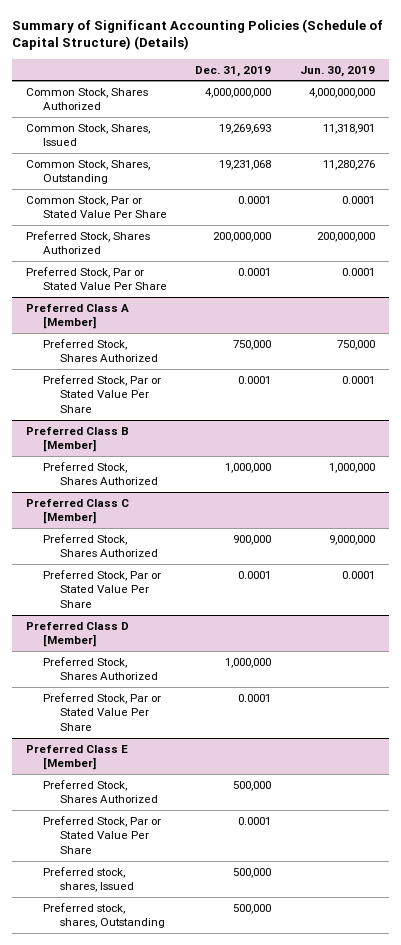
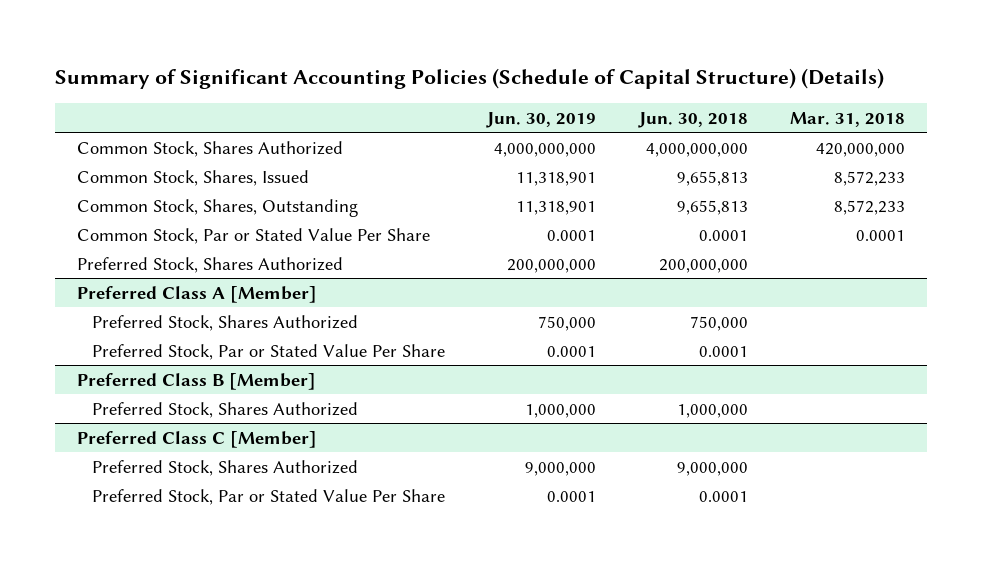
[195,65,272,77] Dec. 31, 2019 -> none
none -> [637,111,748,128] Jun. 30, 2018
none -> [790,111,906,127] Mar. 31, 2018
[322,159,375,170] 11,280,276 -> [516,200,597,215] 11,318,901
[26,266,168,291] Preferred Stock, Par or Stated Value Per Share -> none
[26,621,130,648] Preferred Class D [Member] -> none
[43,656,158,681] Preferred Stock, Shares Authorized -> none
[43,692,162,731] Preferred Stock, Par or Stated Value Per Share -> none
[26,744,129,771] Preferred Class E [Member] -> none
[43,779,158,804] Preferred Stock, Shares Authorized -> none
[43,815,162,854] Preferred Stock, Par or Stated Value Per Share -> none
[43,866,134,893] Preferred stock, shares, Issued -> none
[43,902,165,929] Preferred stock, shares, Outstanding -> none

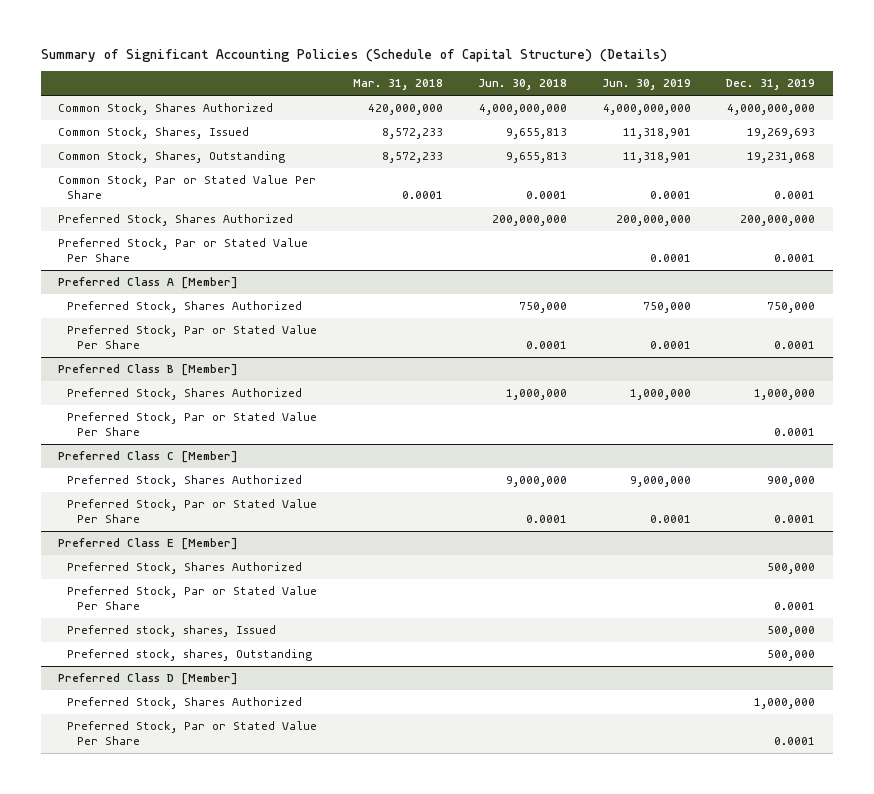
none -> [726,79,816,91] Dec. 31, 2019
none -> [58,238,309,263] Preferred Stock, Par or Stated Value Per Share
none -> [67,412,318,437] Preferred Stock, Par or Stated Value Per Share
none -> [58,538,239,551] Preferred Class E [Member]
none -> [67,562,303,575] Preferred Stock, Shares Authorized
none -> [67,586,318,611] Preferred Stock, Par or Stated Value Per Share
none -> [67,625,277,638] Preferred stock, shares, Issued
none -> [67,649,313,662] Preferred stock, shares, Outstanding
none -> [58,673,239,686] Preferred Class D [Member]
none -> [67,697,303,710] Preferred Stock, Shares Authorized
none -> [67,721,318,746] Preferred Stock, Par or Stated Value Per Share

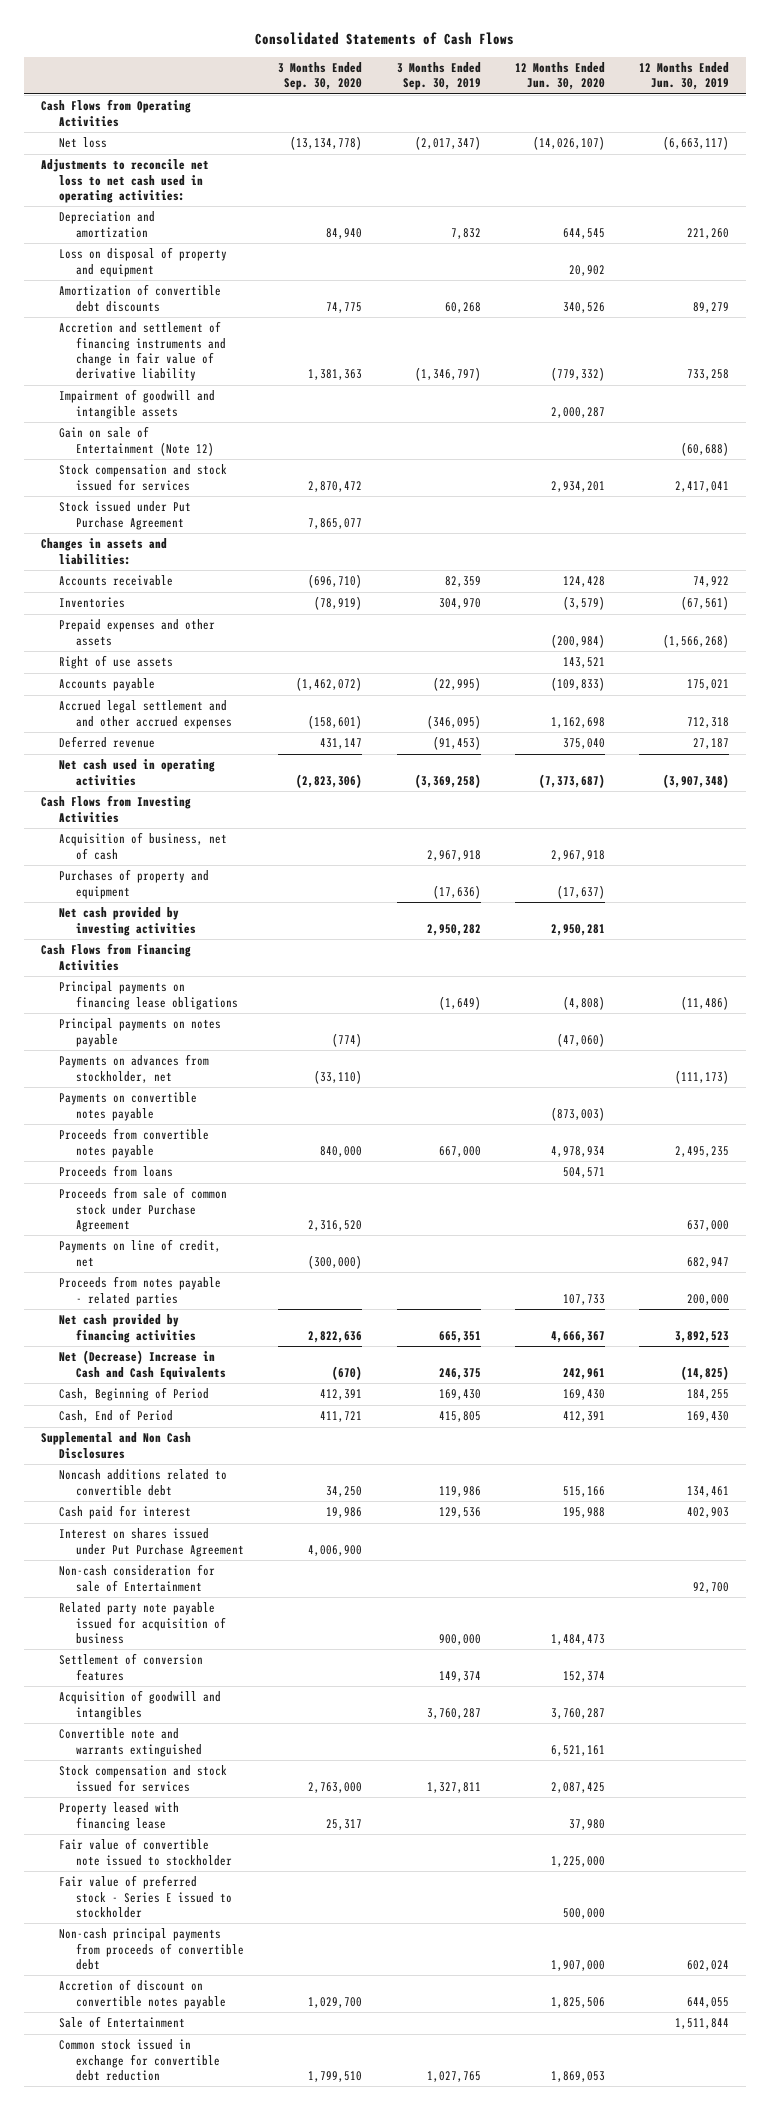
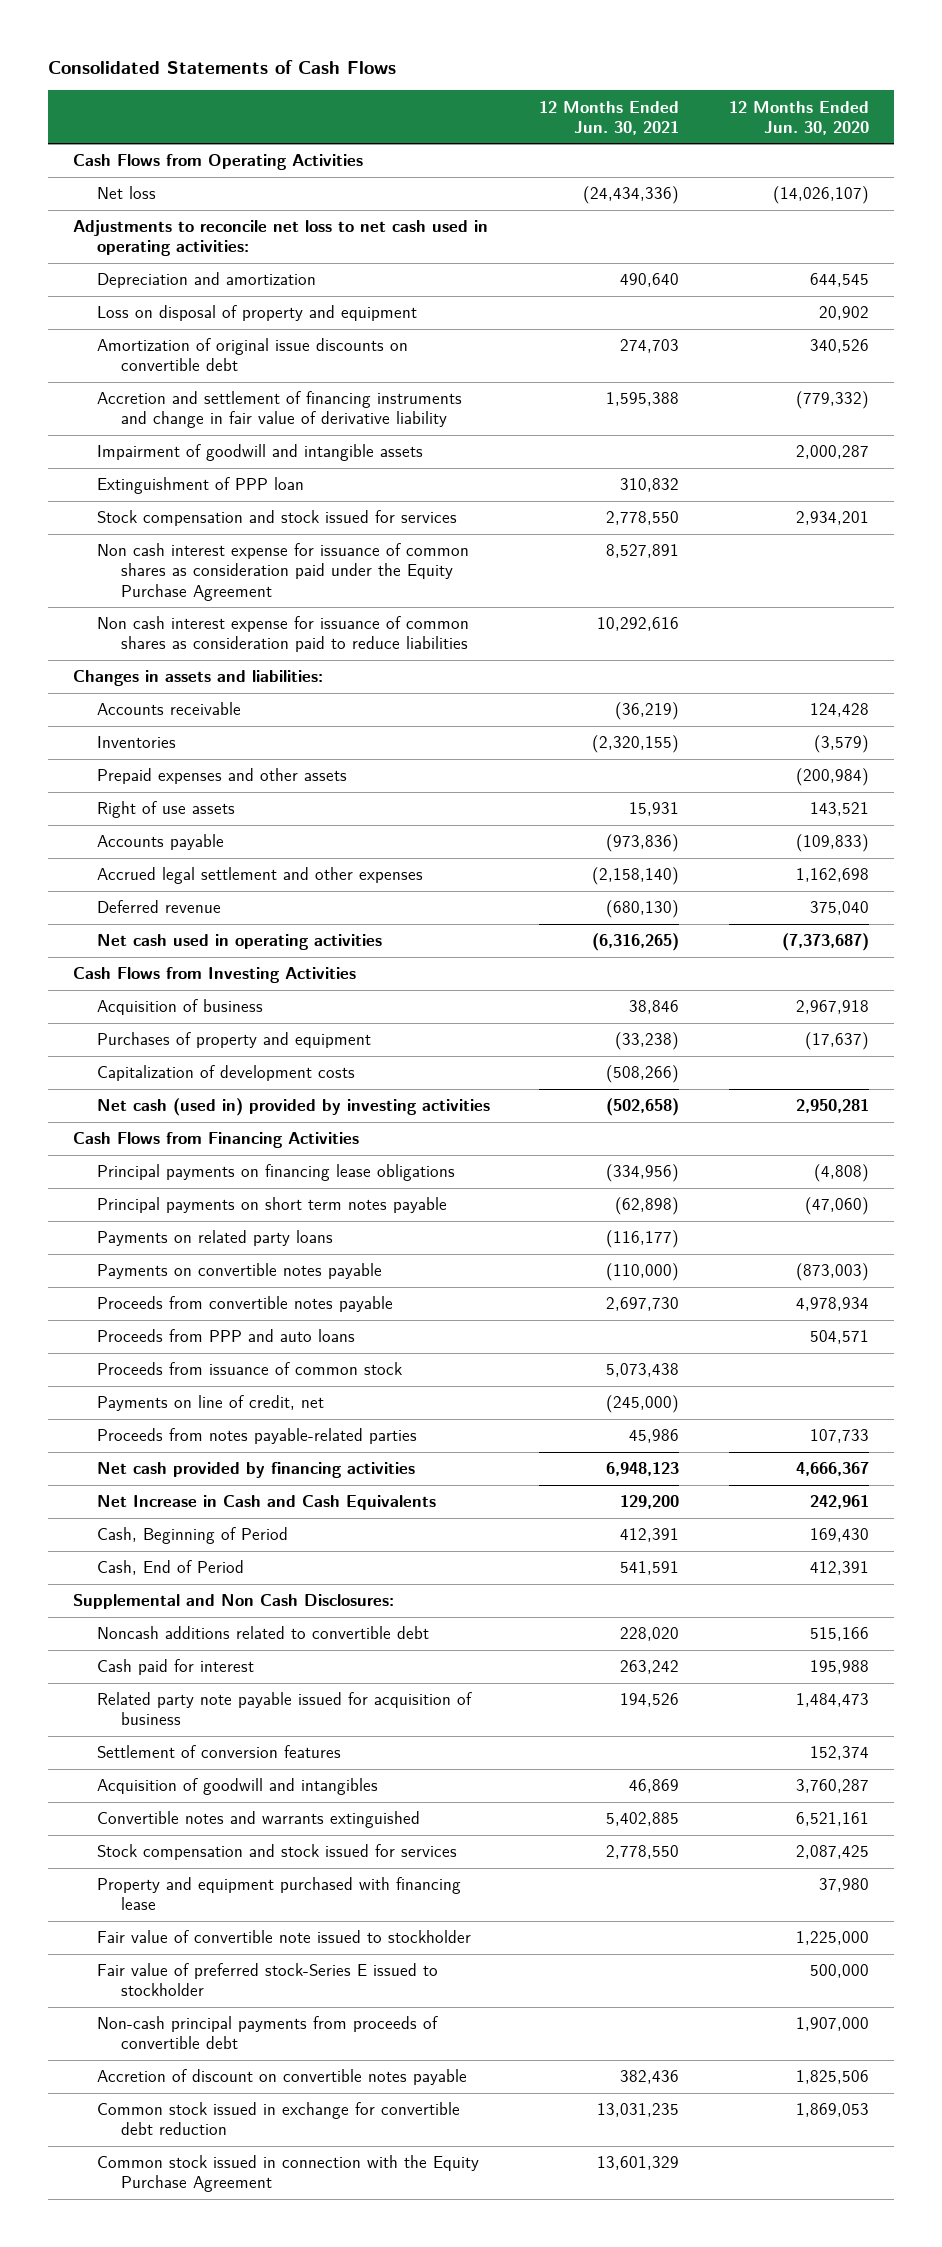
[278,61,363,91] 3 Months Ended Sep. 30, 2020 -> none
[396,61,481,91] 3 Months Ended Sep. 30, 2019 -> none
[638,61,729,91] 12 Months Ended Jun. 30, 2019 -> none
none -> [539,100,680,135] 12 Months Ended Jun. 30, 2021
[58,284,221,312] Amortization of convertible debt discounts -> [96,338,408,372] Amortization of original issue discounts on convertible debt
[58,426,215,456] Gain on sale of Entertainment (Note 12) -> none
none -> [96,477,304,495] Extinguishment of PPP loan
[58,501,191,530] Stock issued under Put Purchase Agreement -> none
none -> [96,543,469,601] Non cash interest expense for issuance of common shares as consideration paid under the Equity Purchase Agreement
none -> [96,616,469,653] Non cash interest expense for issuance of common shares as consideration paid to reduce liabilities
[58,700,233,729] Accrued legal settlement and and other accrued expenses -> [96,867,423,885] Accrued legal settlement and other expenses
[58,832,227,860] Acquisition of business, net of cash -> [96,999,263,1016] Acquisition of business
none -> [96,1065,355,1082] Capitalization of development costs
[58,907,197,936] Net cash provided by investing activities -> [96,1098,490,1117] Net cash (used in) provided by investing activities
[58,1018,221,1047] Principal payments on notes payable -> [96,1197,447,1214] Principal payments on short term notes payable
[58,1054,209,1083] Payments on advances from stockholder, net -> [96,1230,333,1247] Payments on related party loans
[58,1165,173,1178] Proceeds from loans -> [96,1329,355,1343] Proceeds from PPP and auto loans
[58,1187,227,1233] Proceeds from sale of common stock under Purchase Agreement -> [96,1362,402,1376] Proceeds from issuance of common stock
[58,1276,221,1306] Proceeds from notes payable - related parties -> [96,1428,417,1445] Proceeds from notes payable-related parties
[58,1350,227,1380] Net (Decrease) Increase in Cash and Cash Equivalents -> [96,1495,436,1511] Net Increase in Cash and Cash Equivalents
[41,1432,192,1459] Supplemental and Non Cash Disclosures -> [72,1594,394,1610] Supplemental and Non Cash Disclosures:
[58,1528,245,1557] Interest on shares issued under Put Purchase Agreement -> none
[58,1564,215,1592] Non-cash consideration for sale of Entertainment -> none
[58,1728,203,1757] Convertible note and warrants extinguished -> [96,1811,420,1829] Convertible notes and warrants extinguished
[58,1802,179,1831] Property leased with financing lease -> [96,1877,461,1911] Property and equipment purchased with financing lease
[58,1875,233,1919] Fair value of preferred stock - Series E issued to stockholder -> [96,1963,438,1997] Fair value of preferred stock-Series E issued to stockholder
[58,2016,185,2029] Sale of Entertainment -> none
none -> [96,2155,479,2193] Common stock issued in connection with the Equity Purchase Agreement

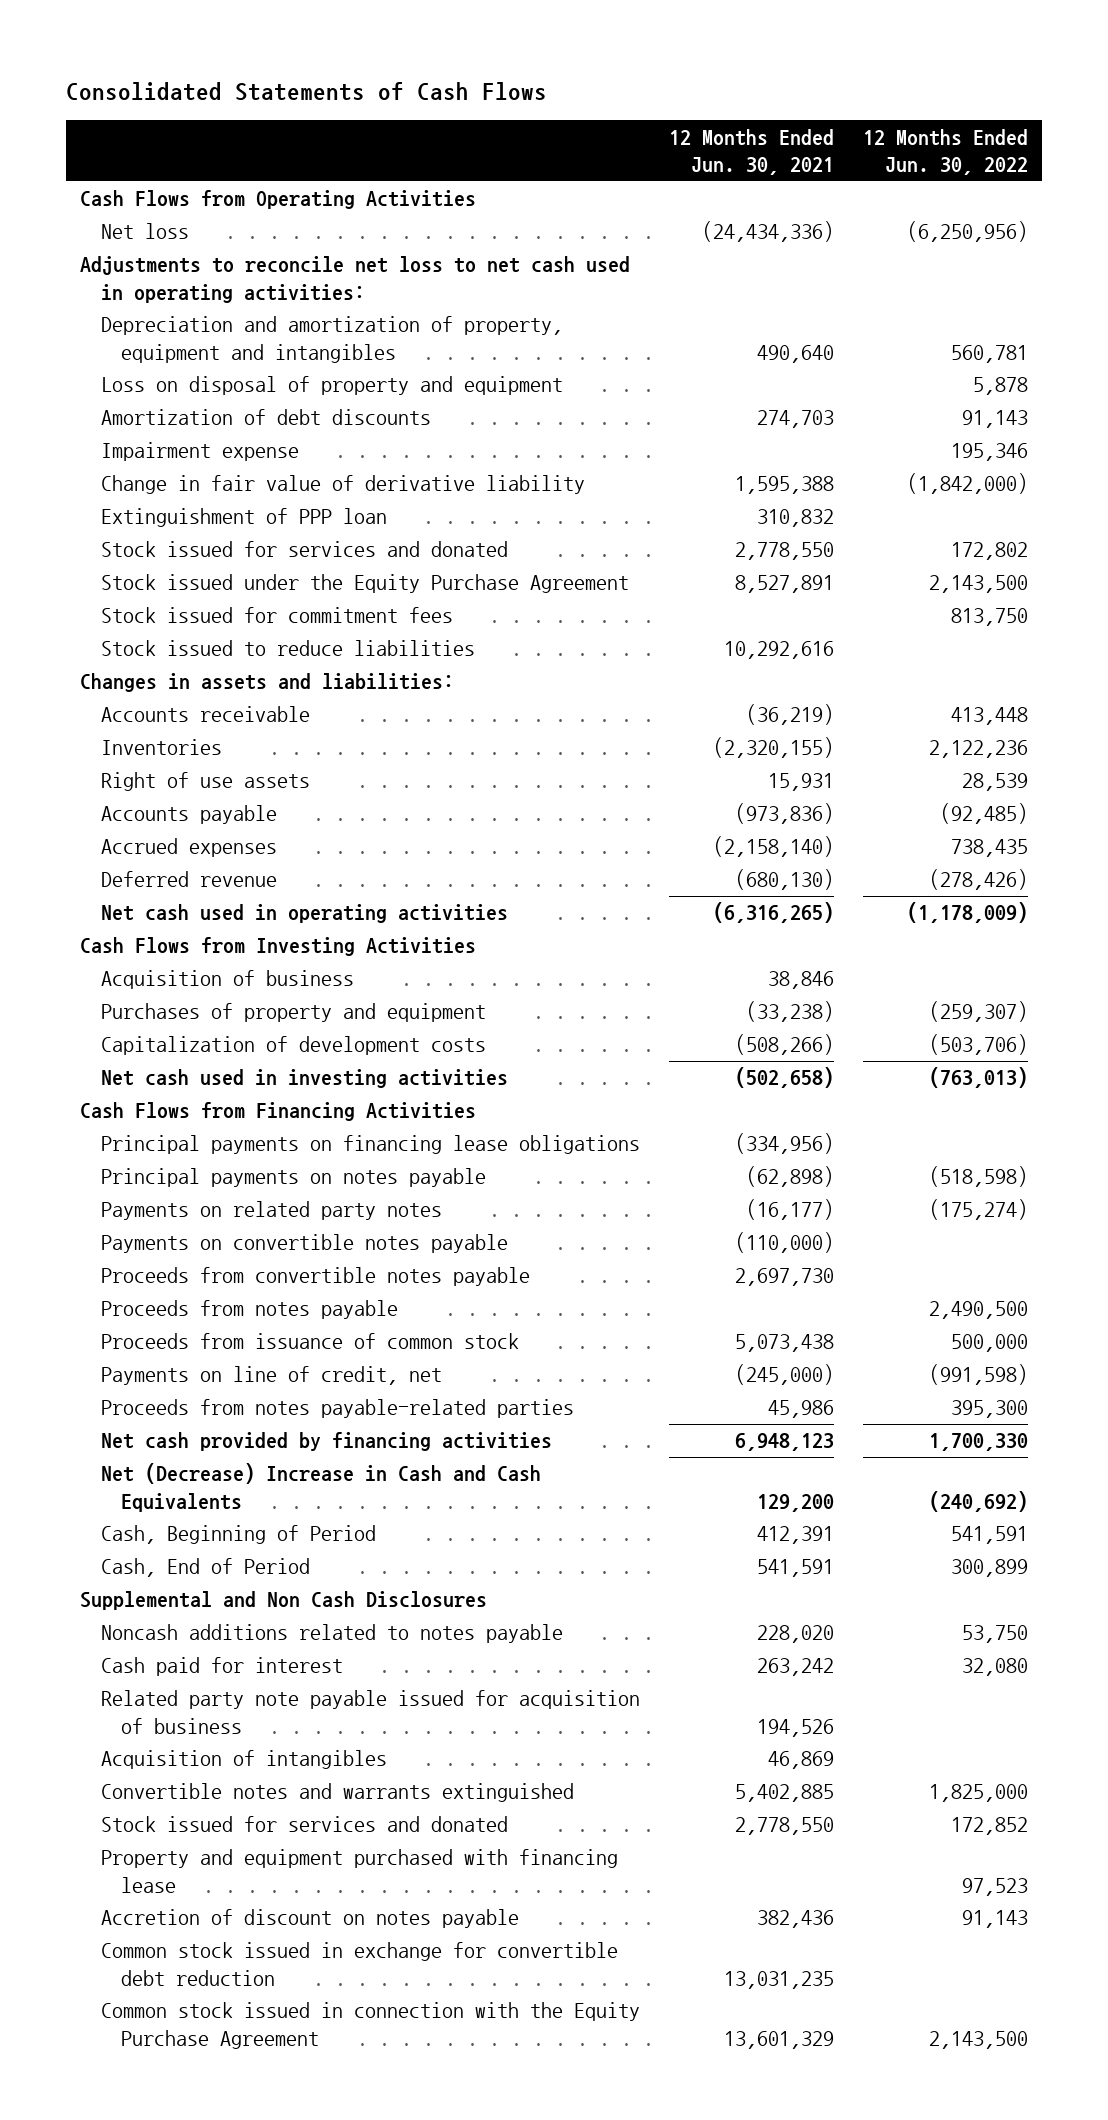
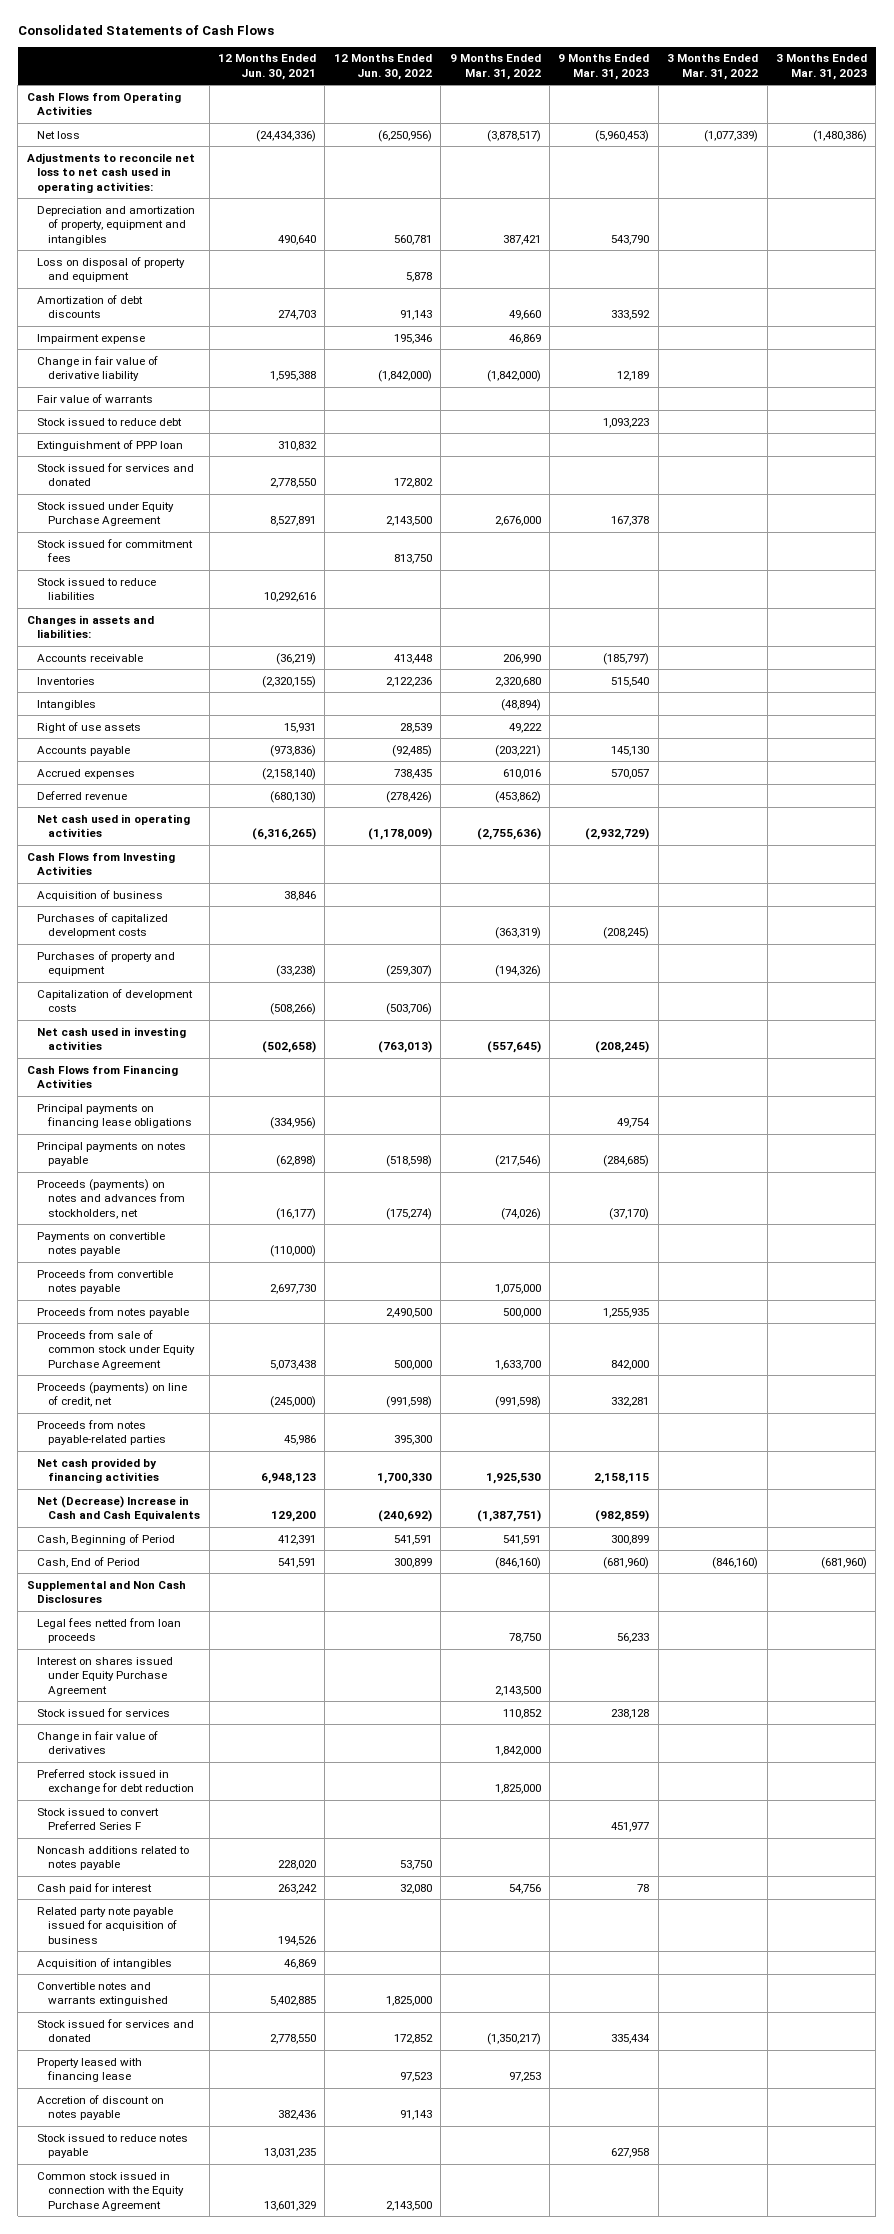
none -> [449,54,541,80] 9 Months Ended Mar. 31, 2022
none -> [558,54,650,80] 9 Months Ended Mar. 31, 2023
none -> [667,54,759,80] 3 Months Ended Mar. 31, 2022
none -> [776,54,868,80] 3 Months Ended Mar. 31, 2023
none -> [37,393,154,403] Fair value of warrants
none -> [37,417,183,426] Stock issued to reduce debt
[100,574,629,594] Stock issued under the Equity Purchase Agreement -> [37,501,175,527] Stock issued under Equity Purchase Agreement
none -> [37,699,97,710] Intangibles
none -> [37,912,169,939] Purchases of capitalized development costs
[100,1201,442,1221] Payments on related party notes -> [37,1178,186,1219] Proceeds (payments) on notes and advances from stockholders, net
[100,1333,519,1350] Proceeds from issuance of common stock -> [37,1329,196,1370] Proceeds from sale of common stock under Equity Purchase Agreement
[100,1366,442,1386] Payments on line of credit, net -> [37,1381,188,1408] Proceeds (payments) on line of credit, net
none -> [37,1617,182,1644] Legal fees netted from loan proceeds
none -> [37,1656,174,1696] Interest on shares issued under Equity Purchase Agreement
none -> [37,1707,171,1717] Stock issued for services
none -> [37,1730,159,1755] Change in fair value of derivatives
none -> [37,1768,195,1795] Preferred stock issued in exchange for debt reduction
none -> [37,1807,160,1831] Stock issued to convert Preferred Series F
[100,1849,618,1893] Property and equipment purchased with financing lease -> [37,2057,143,2083] Property leased with financing lease
[100,1942,618,1986] Common stock issued in exchange for convertible debt reduction -> [37,2133,189,2159] Stock issued to reduce notes payable

